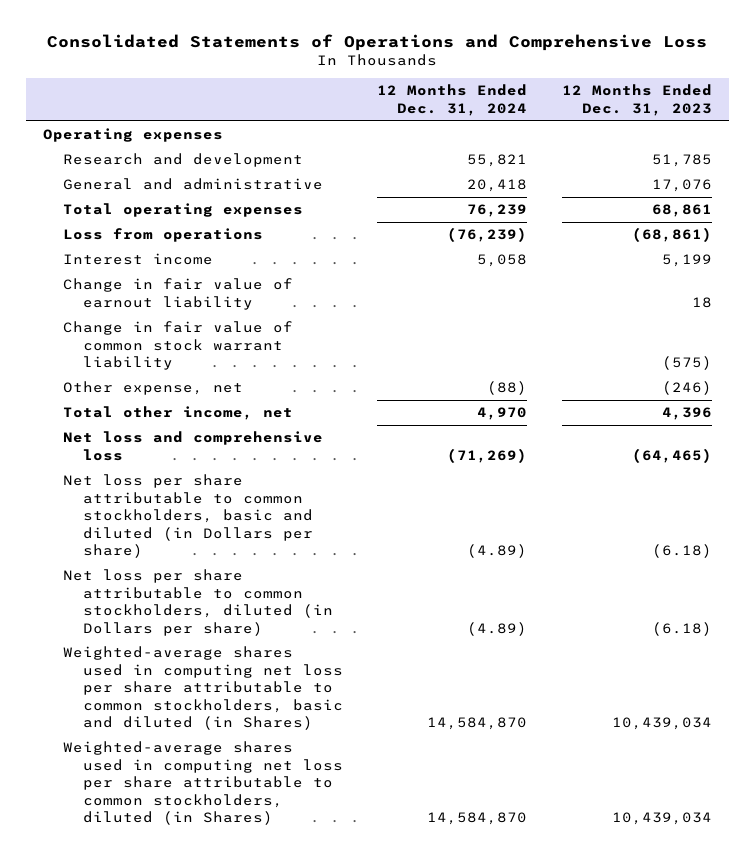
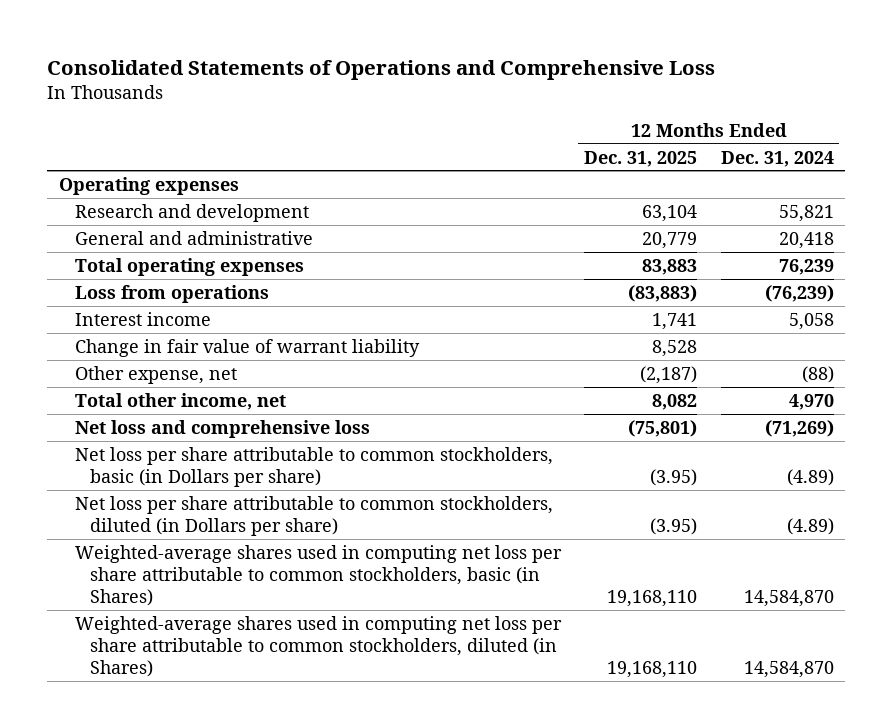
[561,84,712,116] 12 Months Ended Dec. 31, 2023 -> none
none -> [584,150,698,167] Dec. 31, 2025
[62,278,293,310] Change in fair value of earnout liability -> none
[62,321,293,371] Change in fair value of common stock warrant liability -> [74,338,420,357] Change in fair value of warrant liability
[62,474,313,559] Net loss per share attributable to common stockholders, basic and diluted (in Dollars per share) -> [74,446,553,487] Net loss per share attributable to common stockholders, basic (in Dollars per share)
[62,646,343,731] Weighted-average shares used in computing net loss per share attributable to common stockholders, basic and diluted (in Shares) -> [74,544,562,606] Weighted-average shares used in computing net loss per share attributable to common stockholders, basic (in Shares)

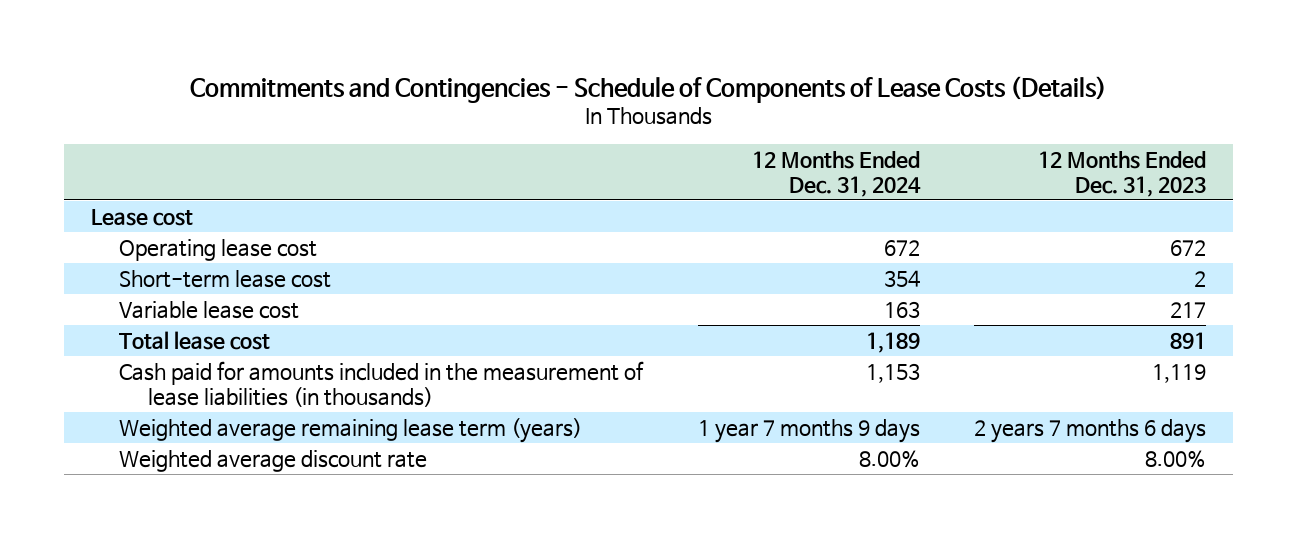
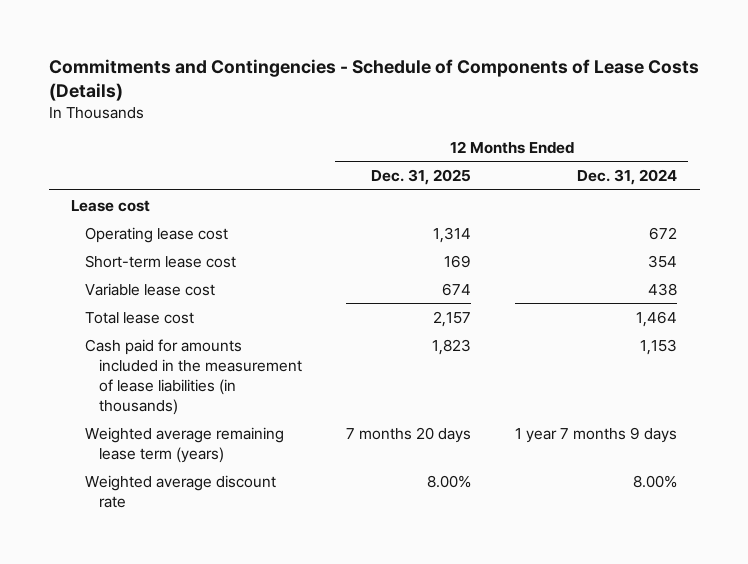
[1037,150,1206,197] 12 Months Ended Dec. 31, 2023 -> none
none -> [371,169,472,186] Dec. 31, 2025
[883,300,920,318] 163 -> [648,282,678,296] 438
[865,331,920,353] 1,189 -> [636,310,678,327] 1,464

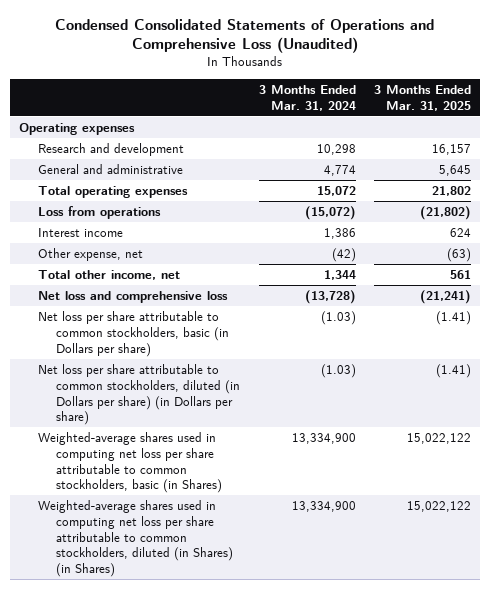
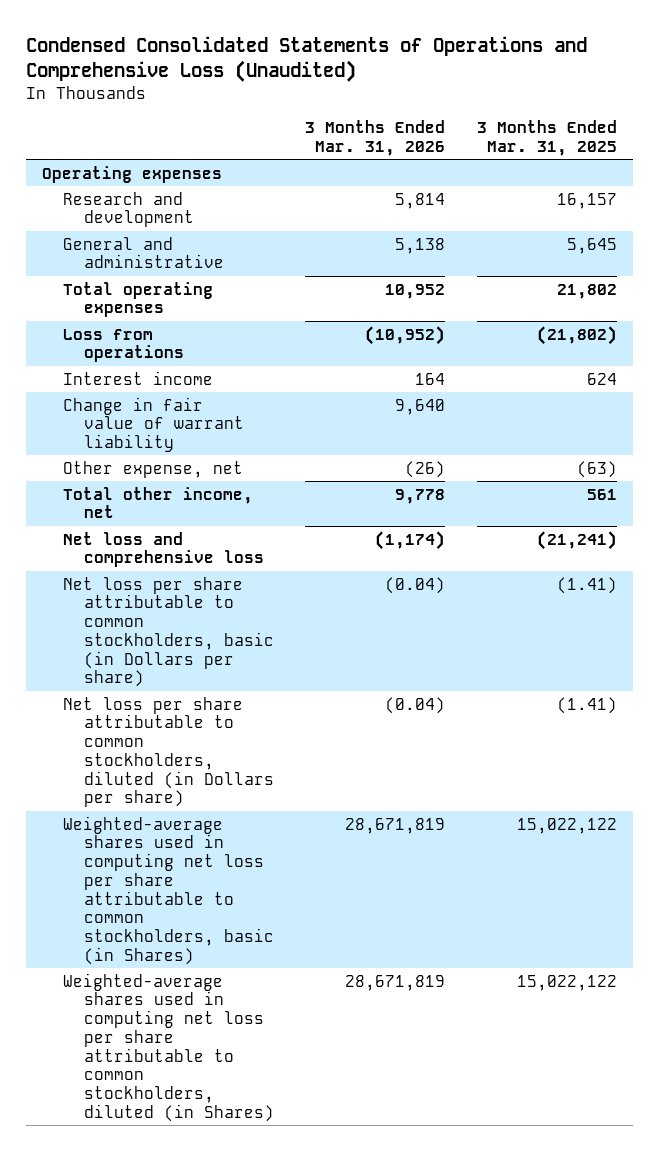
[258,84,356,111] 3 Months Ended Mar. 31, 2024 -> none
none -> [305,120,446,157] 3 Months Ended Mar. 31, 2026
none -> [63,396,244,453] Change in fair value of warrant liability
[37,363,241,426] Net loss per share attributable to common stockholders, diluted (in Dollars per share) (in Dollars per share) -> [63,696,274,808] Net loss per share attributable to common stockholders, diluted (in Dollars per share)
[37,499,234,578] Weighted-average shares used in computing net loss per share attributable to common stockholders, diluted (in Shares) (in Shares) -> [63,972,274,1122] Weighted-average shares used in computing net loss per share attributable to common stockholders, diluted (in Shares)

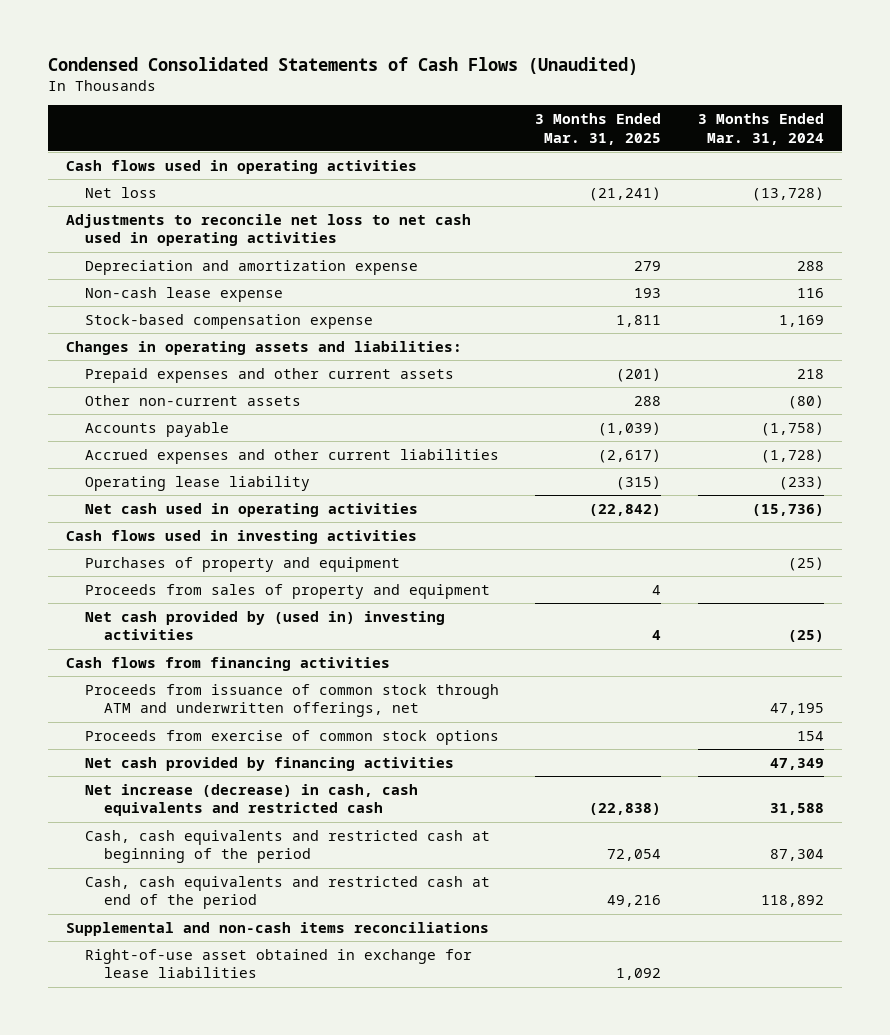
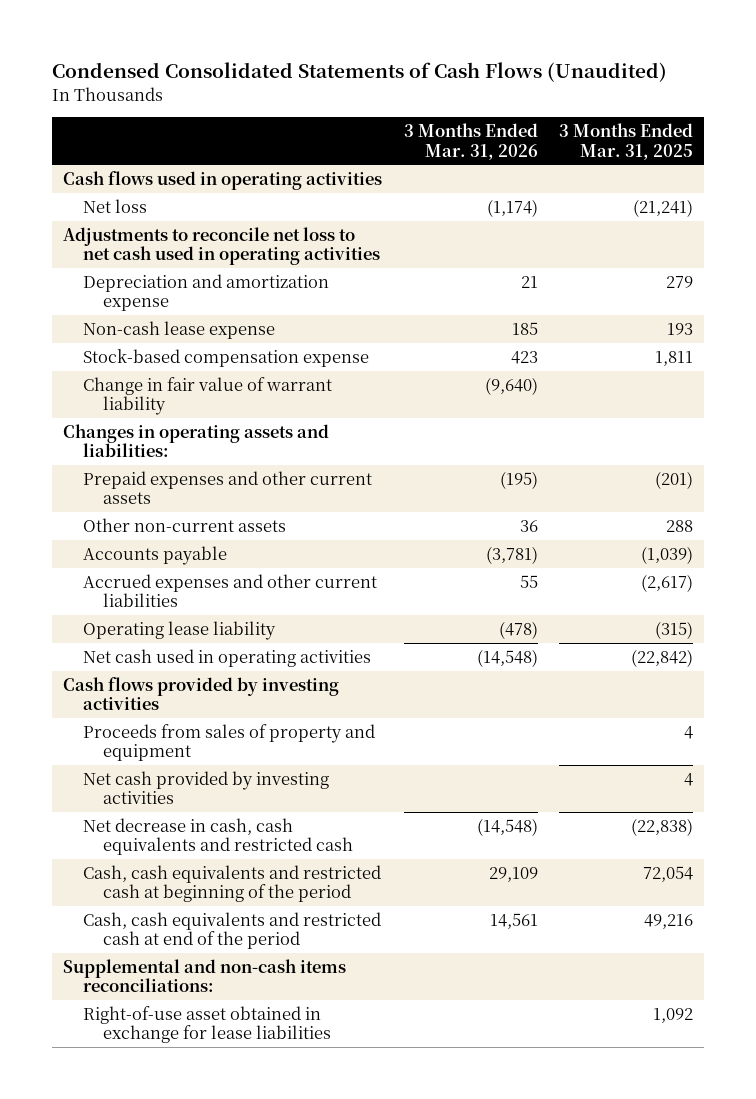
[697,113,824,145] 3 Months Ended Mar. 31, 2024 -> none
none -> [403,123,538,160] 3 Months Ended Mar. 31, 2026
none -> [83,376,333,416] Change in fair value of warrant liability
[85,556,401,572] Purchases of property and equipment -> none
[66,529,418,544] Cash flows used in investing activities -> [63,676,340,711] Cash flows provided by investing activities
[66,656,391,671] Cash flows from financing activities -> none
[85,683,500,718] Proceeds from issuance of common stock through ATM and underwritten offerings, net -> none
[85,729,500,745] Proceeds from exercise of common stock options -> none
[85,756,455,771] Net cash provided by financing activities -> none
[85,610,446,641] Net cash provided by (used in) investing activities -> [83,770,330,805] Net cash provided by investing activities
[85,783,419,817] Net increase (decrease) in cash, cash equivalents and restricted cash -> [83,817,354,856] Net decrease in cash, cash equivalents and restricted cash
[66,921,490,936] Supplemental and non-cash items reconciliations -> [63,958,347,993] Supplemental and non-cash items reconciliations:

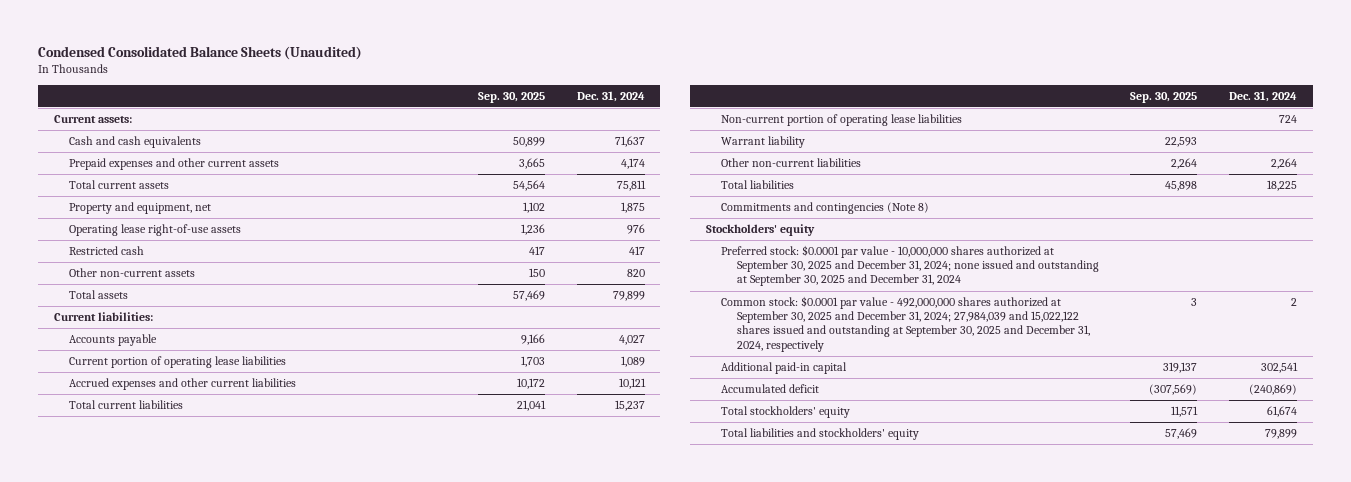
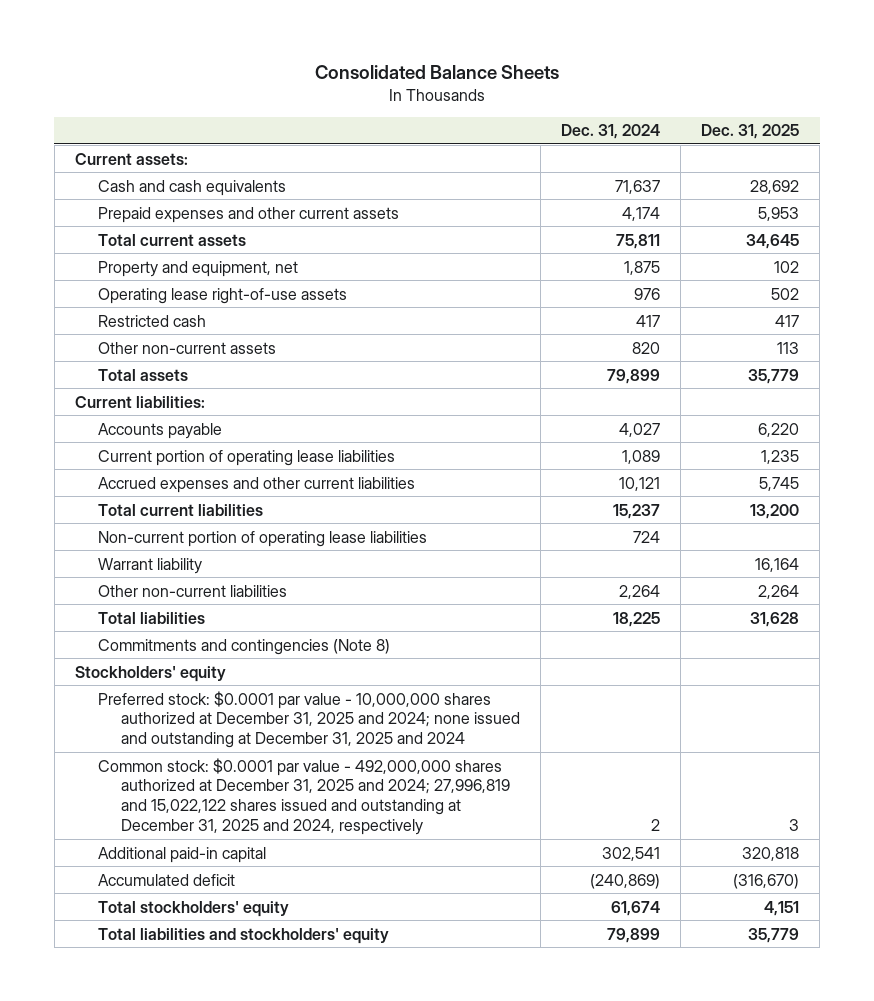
[38,45,363,60] Condensed Consolidated Balance Sheets (Unaudited) -> [314,65,559,80] Consolidated Balance Sheets
[478,91,546,103] Sep. 30, 2025 -> none
none -> [701,124,800,140] Dec. 31, 2025
[721,245,1099,287] Preferred stock: $0.0001 par value - 10,000,000 shares authorized at September 30, 2025 and December 31, 2024; none issued and outstanding at September 30, 2025 and December 31, 2024 -> [97,690,520,749] Preferred stock: $0.0001 par value - 10,000,000 shares authorized at December 31, 2025 and 2024; none issued and outstanding at December 31, 2025 and 2024
[721,296,1090,352] Common stock: $0.0001 par value - 492,000,000 shares authorized at September 30, 2025 and December 31, 2024; 27,984,039 and 15,022,122 shares issued and outstanding at September 30, 2025 and December 31, 2024, respectively -> [97,757,510,836] Common stock: $0.0001 par value - 492,000,000 shares authorized at December 31, 2025 and 2024; 27,996,819 and 15,022,122 shares issued and outstanding at December 31, 2025 and 2024, respectively

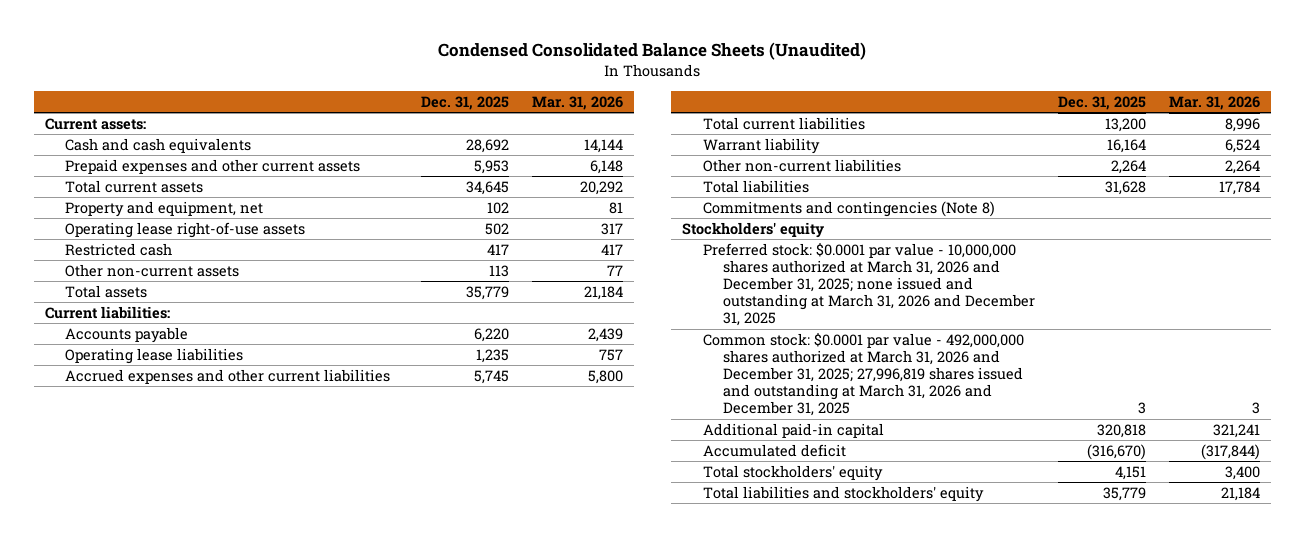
[314,65,559,80] Consolidated Balance Sheets -> [438,42,867,61] Condensed Consolidated Balance Sheets (Unaudited)
[561,124,661,140] Dec. 31, 2024 -> none
none -> [531,96,623,111] Mar. 31, 2026
[97,449,395,466] Current portion of operating lease liabilities -> [65,347,244,364] Operating lease liabilities
[97,530,427,547] Non-current portion of operating lease liabilities -> none
[97,690,520,749] Preferred stock: $0.0001 par value - 10,000,000 shares authorized at December 31, 2025 and 2024; none issued and outstanding at December 31, 2025 and 2024 -> [702,242,1035,327] Preferred stock: $0.0001 par value - 10,000,000 shares authorized at March 31, 2026 and December 31, 2025; none issued and outstanding at March 31, 2026 and December 31, 2025
[97,757,510,836] Common stock: $0.0001 par value - 492,000,000 shares authorized at December 31, 2025 and 2024; 27,996,819 and 15,022,122 shares issued and outstanding at December 31, 2025 and 2024, respectively -> [702,332,1024,417] Common stock: $0.0001 par value - 492,000,000 shares authorized at March 31, 2026 and December 31, 2025; 27,996,819 shares issued and outstanding at March 31, 2026 and December 31, 2025

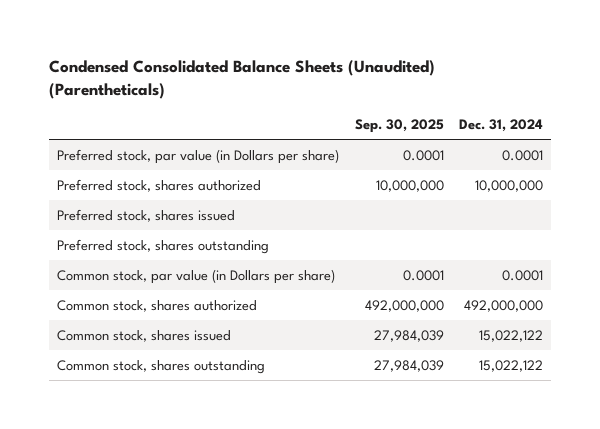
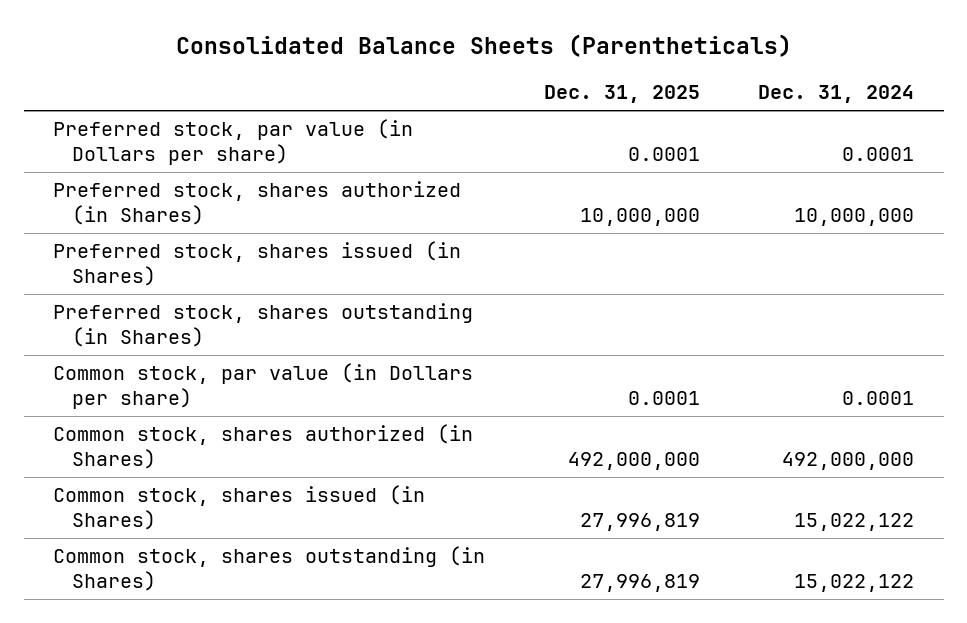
[48,59,435,99] Condensed Consolidated Balance Sheets (Unaudited) (Parentheticals) -> [175,34,792,58] Consolidated Balance Sheets (Parentheticals)
[354,119,444,134] Sep. 30, 2025 -> none
none -> [543,85,700,104] Dec. 31, 2025
[56,178,261,192] Preferred stock, shares authorized -> [52,181,461,225] Preferred stock, shares authorized (in Shares)
[56,208,235,222] Preferred stock, shares issued -> [52,241,461,286] Preferred stock, shares issued (in Shares)
[56,238,269,254] Preferred stock, shares outstanding -> [52,303,473,347] Preferred stock, shares outstanding (in Shares)
[56,299,257,312] Common stock, shares authorized -> [52,424,473,469] Common stock, shares authorized (in Shares)
[56,329,231,342] Common stock, shares issued -> [52,485,425,530] Common stock, shares issued (in Shares)
[56,359,265,374] Common stock, shares outstanding -> [52,546,485,591] Common stock, shares outstanding (in Shares)

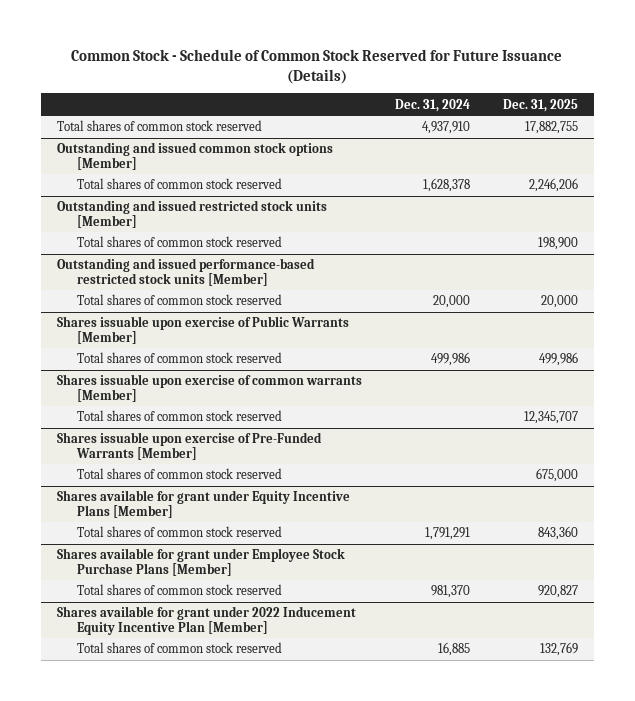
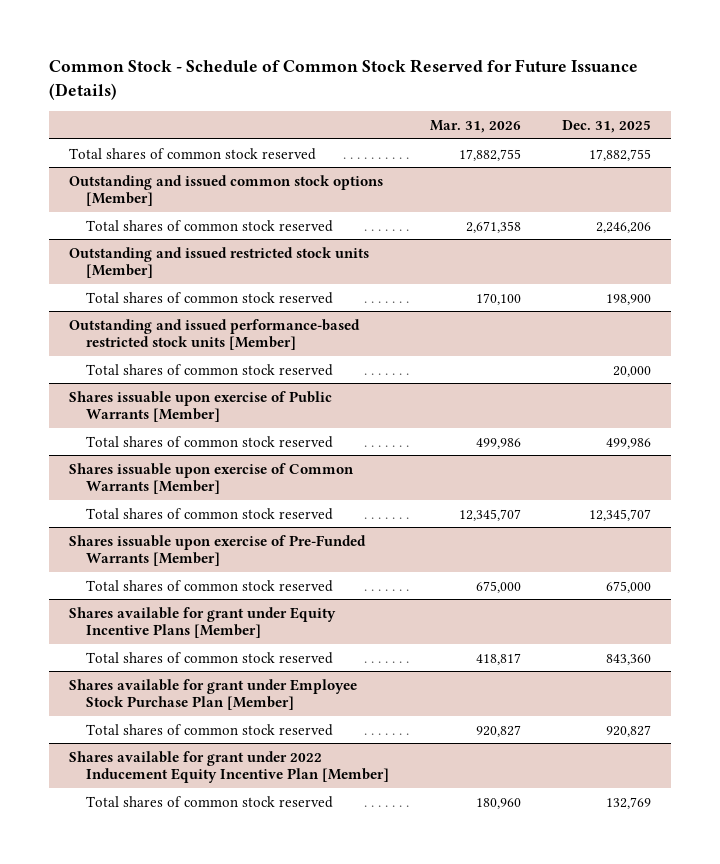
[394,98,470,112] Dec. 31, 2024 -> none
none -> [429,119,521,133] Mar. 31, 2026
[57,374,363,402] Shares issuable upon exercise of common warrants [Member] -> [69,462,355,495] Shares issuable upon exercise of Common Warrants [Member]
[57,548,346,576] Shares available for grant under Employee Stock Purchase Plans [Member] -> [69,678,358,711] Shares available for grant under Employee Stock Purchase Plan [Member]

